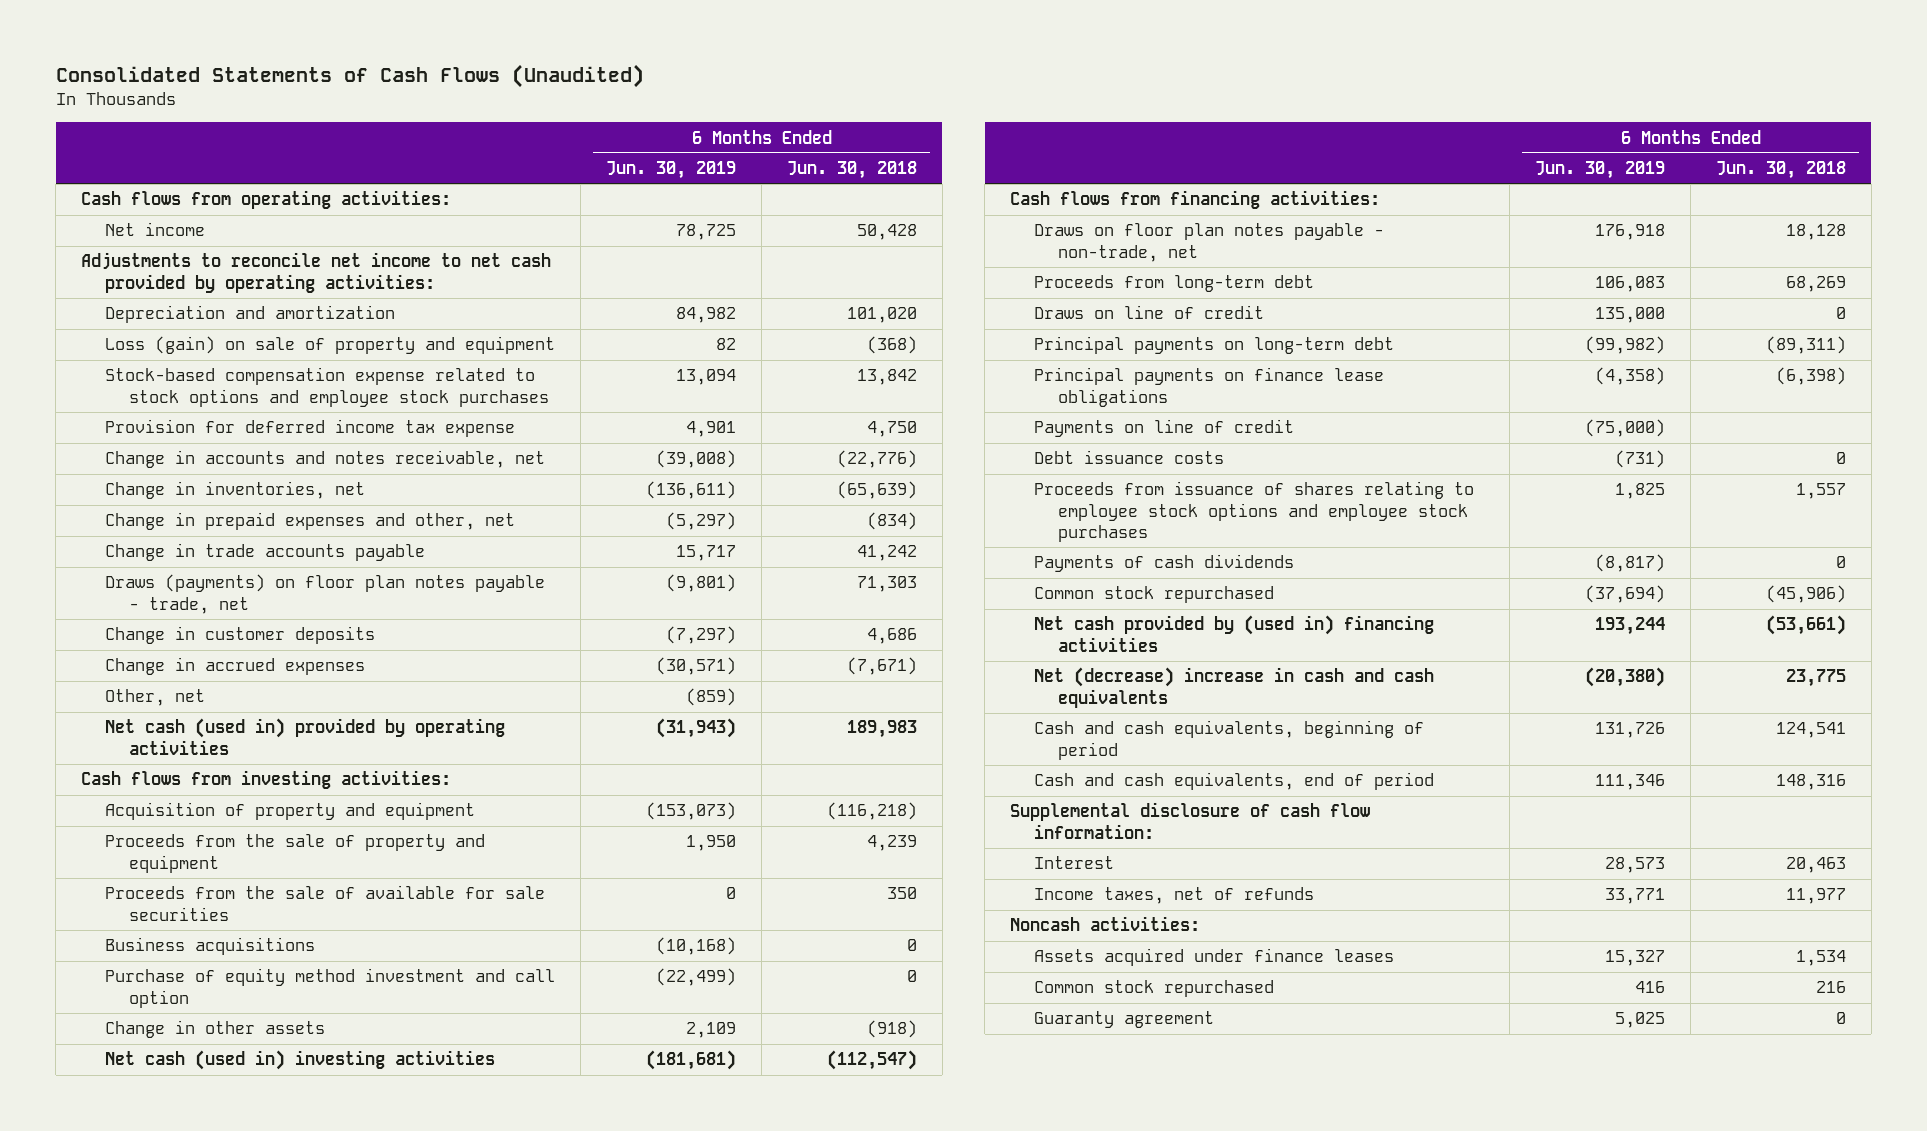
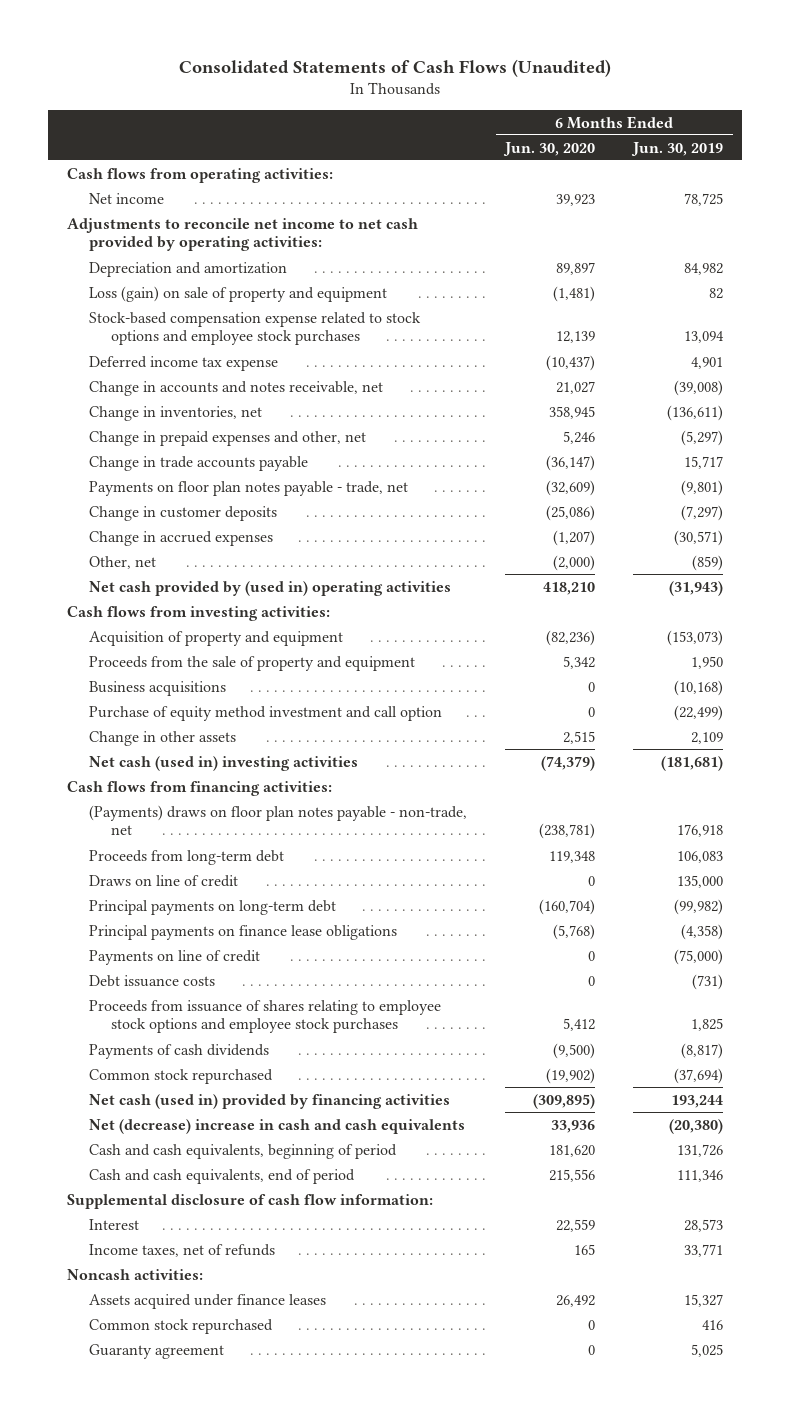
[786,161,917,180] Jun. 30, 2018 -> none
none -> [503,141,596,156] Jun. 30, 2020
[105,419,516,438] Provision for deferred income tax expense -> [89,355,279,371] Deferred income tax expense
[105,574,546,614] Draws (payments) on floor plan notes payable - trade, net -> [89,480,409,496] Payments on floor plan notes payable - trade, net
[105,718,506,755] Net cash (used in) provided by operating activities -> [89,580,452,596] Net cash provided by (used in) operating activities
[105,885,546,921] Proceeds from the sale of available for sale securities -> none
[1034,223,1385,262] Draws on floor plan notes payable - non-trade, net -> [89,804,468,836] (Payments) draws on floor plan notes payable - non-trade, net
[1034,615,1435,652] Net cash provided by (used in) financing activities -> [89,1093,451,1109] Net cash (used in) provided by financing activities

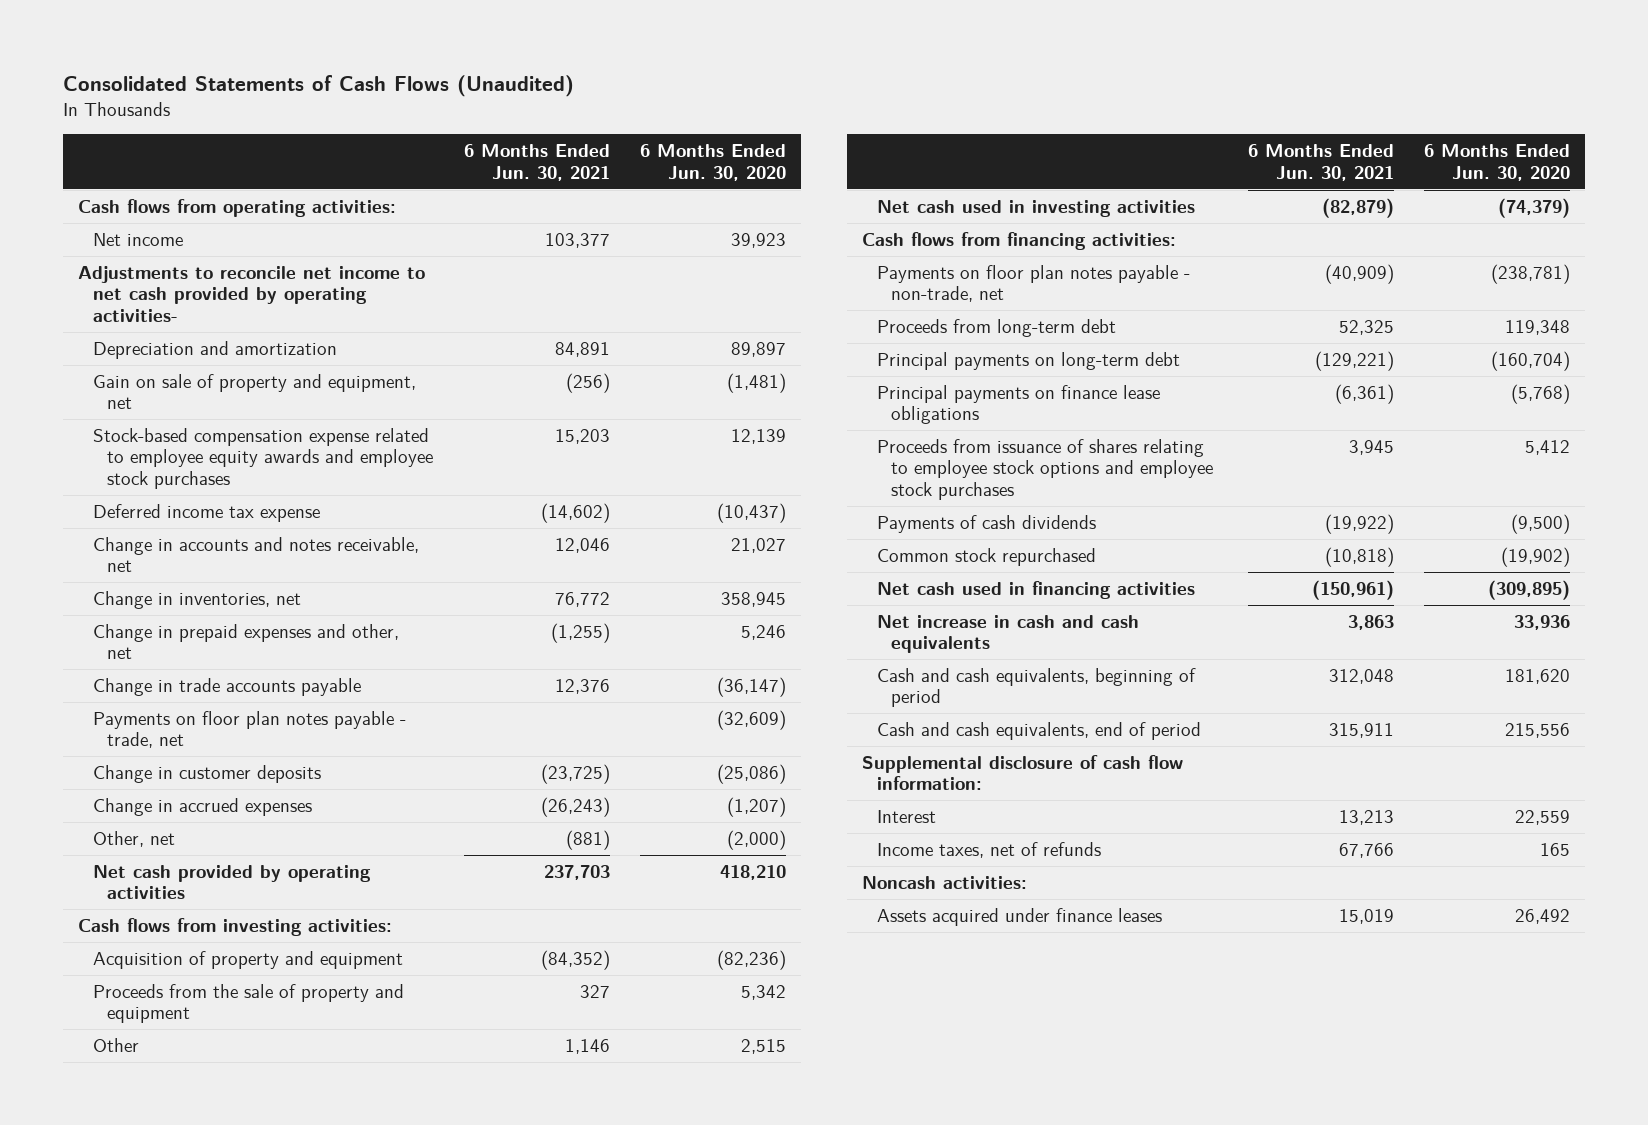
[631,141,724,156] Jun. 30, 2019 -> none
none -> [463,143,610,181] 6 Months Ended Jun. 30, 2021
[67,217,419,252] Adjustments to reconcile net income to net cash provided by operating activities: -> [77,265,425,323] Adjustments to reconcile net income to net cash provided by operating activities-
[89,285,388,302] Loss (gain) on sale of property and equipment -> [92,373,416,410] Gain on sale of property and equipment, net
[89,311,422,346] Stock-based compensation expense related to stock options and employee stock purchases -> [92,427,434,490] Stock-based compensation expense related to employee equity awards and employee stock purchases
[89,580,452,596] Net cash provided by (used in) operating activities -> [92,864,371,900] Net cash provided by operating activities
[89,680,227,696] Business acquisitions -> none
[89,705,443,721] Purchase of equity method investment and call option -> none
[89,730,237,746] Change in other assets -> [92,1037,139,1052] Other
[89,755,359,771] Net cash (used in) investing activities -> [876,199,1195,217] Net cash used in investing activities
[89,804,468,836] (Payments) draws on floor plan notes payable - non-trade, net -> [876,264,1190,303] Payments on floor plan notes payable - non-trade, net
[89,874,239,887] Draws on line of credit -> none
[89,949,261,965] Payments on line of credit -> none
[89,974,216,987] Debt issuance costs -> none
[89,1093,451,1109] Net cash (used in) provided by financing activities -> [876,580,1195,599] Net cash used in financing activities
[89,1118,466,1134] Net (decrease) increase in cash and cash equivalents -> [876,614,1139,654] Net increase in cash and cash equivalents
[89,1318,274,1334] Common stock repurchased -> none
[89,1343,225,1359] Guaranty agreement -> none

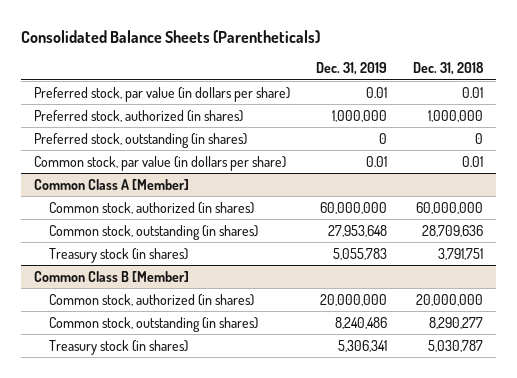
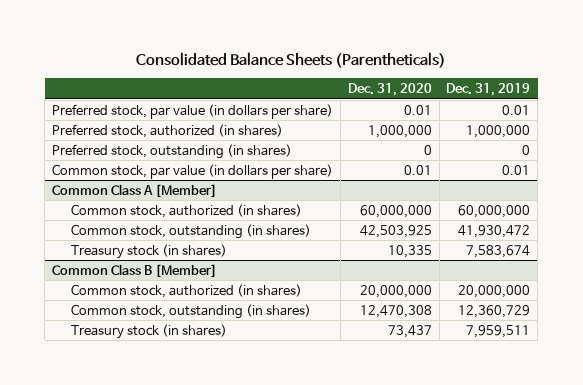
[412,62,484,76] Dec. 31, 2018 -> none
none -> [347,83,432,97] Dec. 31, 2020
[327,224,387,237] 27,953,648 -> [458,224,531,238] 41,930,472
[332,247,387,260] 5,055,783 -> [466,244,531,258] 7,583,674
[334,316,387,329] 8,240,486 -> [458,304,531,318] 12,360,729
[337,339,387,352] 5,306,341 -> [466,324,531,338] 7,959,511

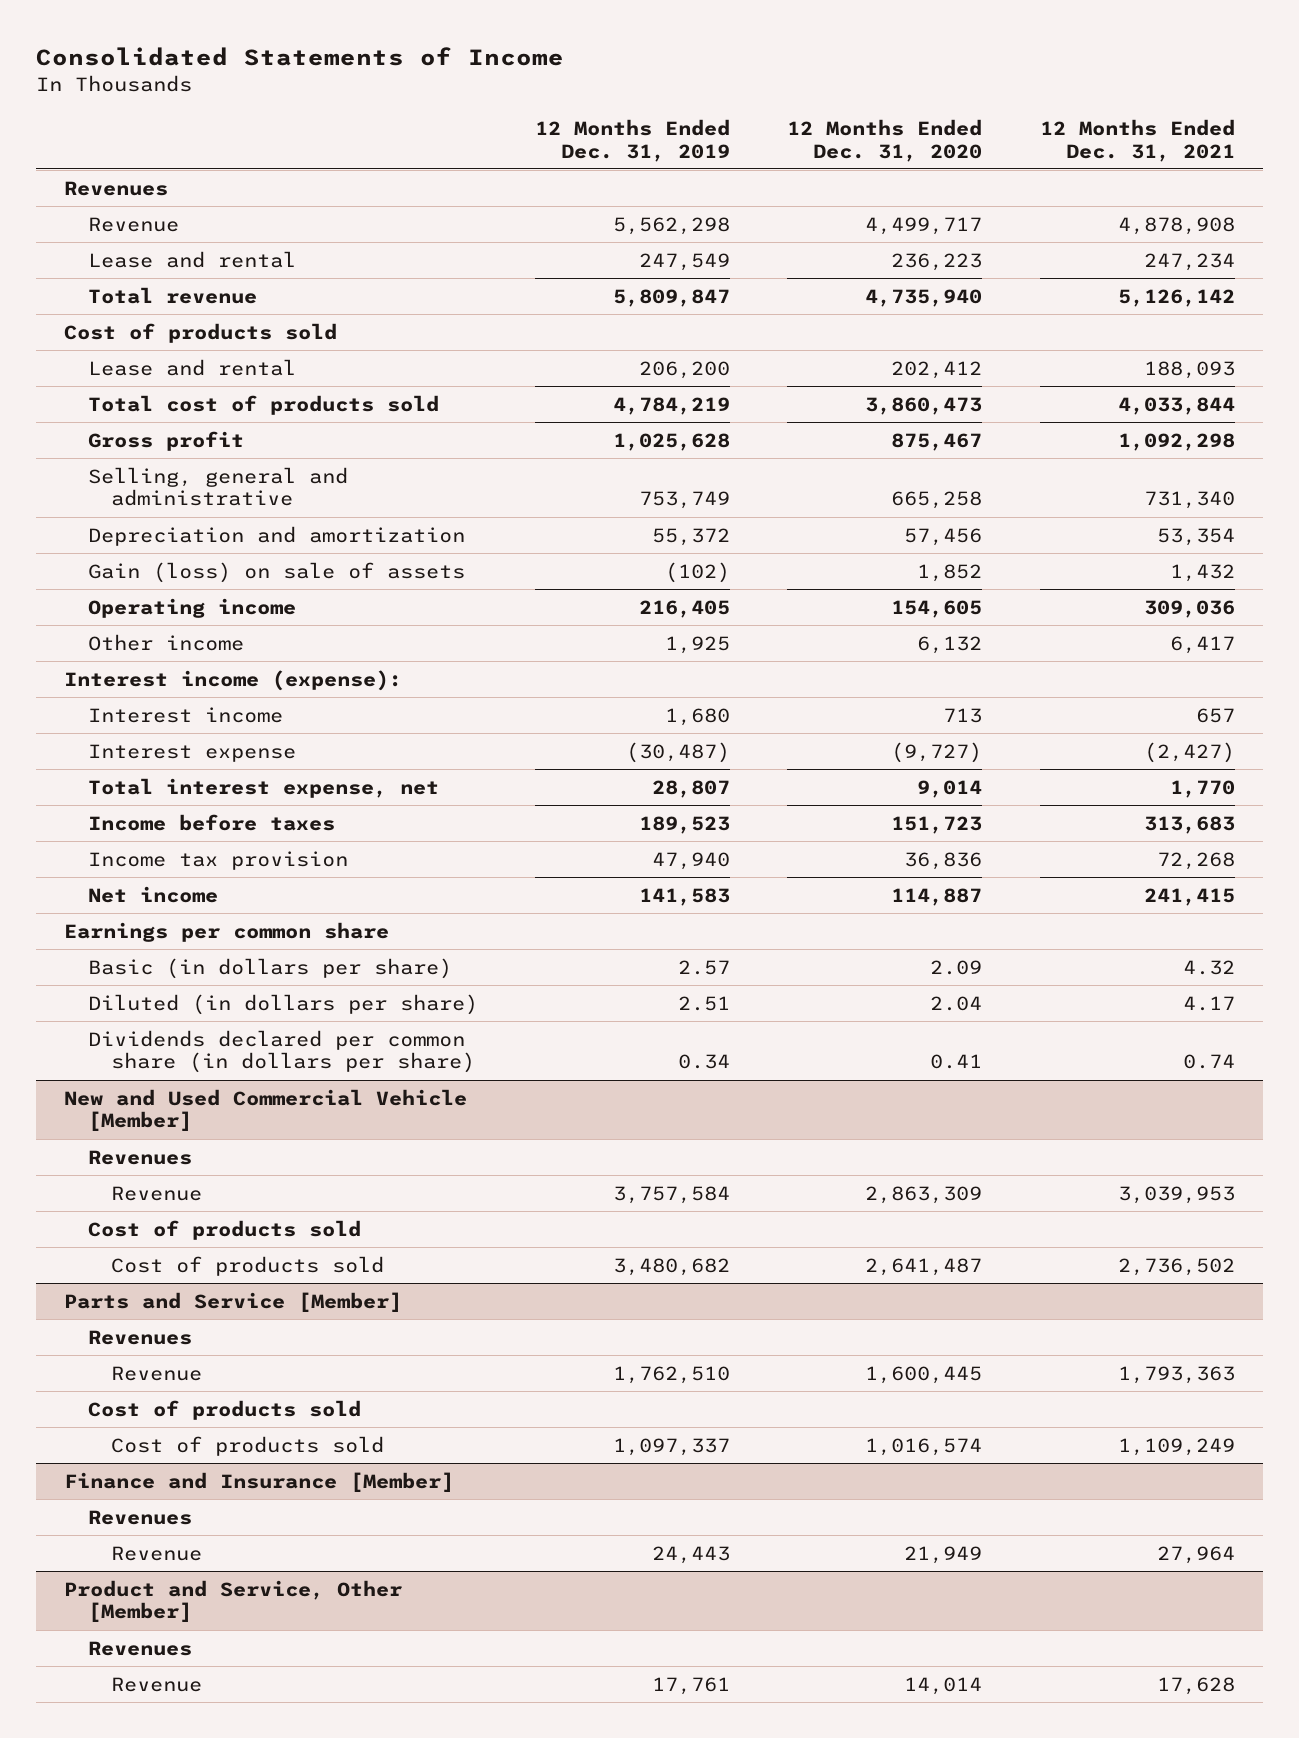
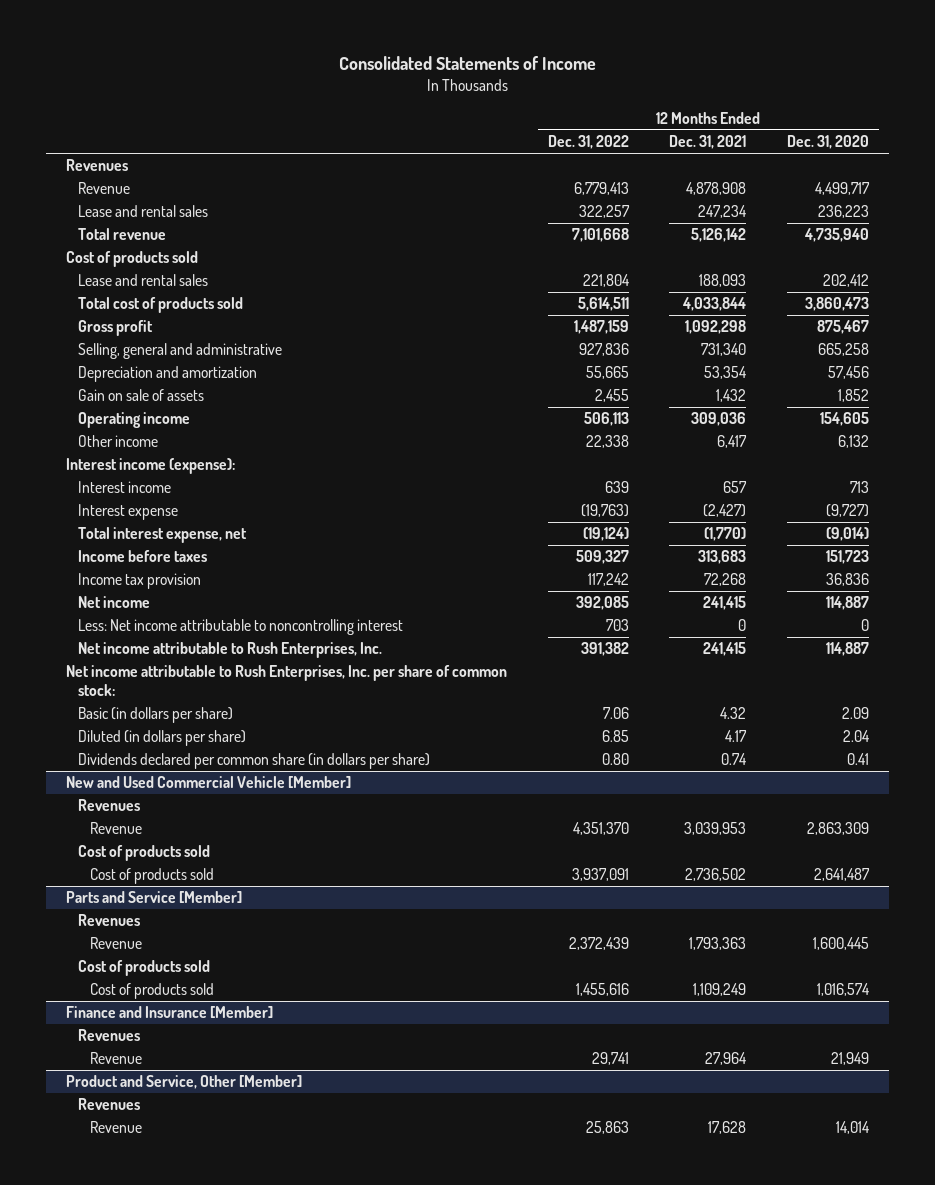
[535,118,731,162] 12 Months Ended Dec. 31, 2019 -> none
none -> [547,135,629,150] Dec. 31, 2022
[87,250,296,268] Lease and rental -> [78,205,209,218] Lease and rental sales
[87,358,296,376] Lease and rental -> [78,274,209,287] Lease and rental sales
[87,561,465,583] Gain (loss) on sale of assets -> [78,389,205,402] Gain on sale of assets
[917,779,983,798] 9,014 -> [825,527,869,542] (9,014)
[1169,779,1235,798] 1,770 -> [704,527,747,542] (1,770)
none -> [78,619,404,636] Less: Net income attributable to noncontrolling interest
none -> [78,642,383,659] Net income attributable to Rush Enterprises, Inc.
[64,921,390,942] Earnings per common share -> [66,665,508,696] Net income attributable to Rush Enterprises, Inc. per share of common stock:

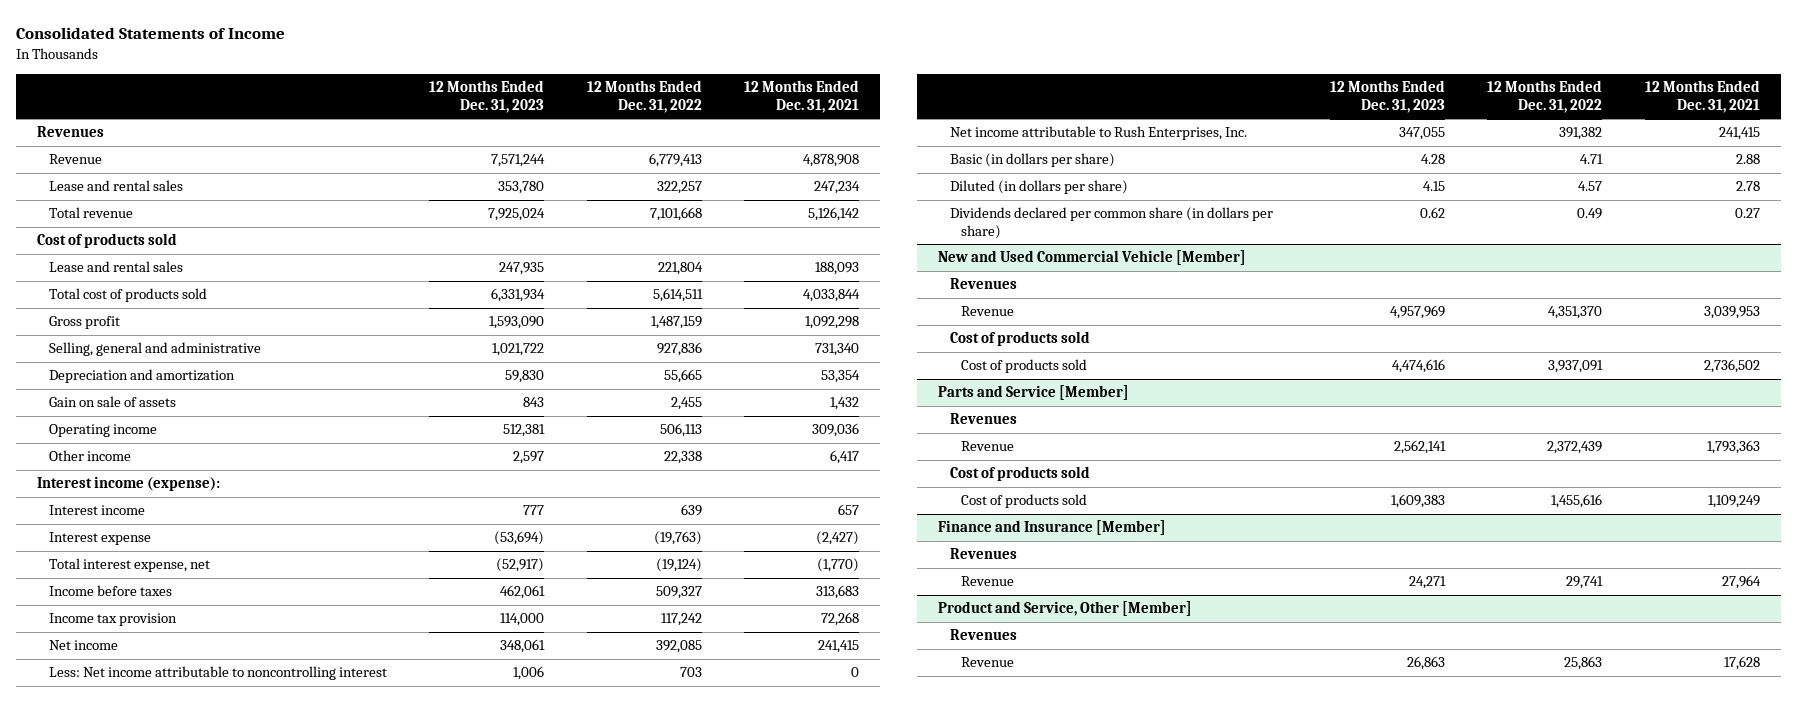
[786,135,869,150] Dec. 31, 2020 -> none
none -> [429,80,545,113] 12 Months Ended Dec. 31, 2023
[66,665,508,696] Net income attributable to Rush Enterprises, Inc. per share of common stock: -> none
[602,707,629,720] 7.06 -> [1580,154,1604,165] 4.71
[720,707,747,720] 4.32 -> [1735,154,1760,165] 2.88
[601,730,629,743] 6.85 -> [1578,181,1603,192] 4.57
[725,730,748,743] 4.17 -> [1735,181,1760,192] 2.78
[601,753,629,766] 0.80 -> [1577,208,1603,220] 0.49
[721,753,748,766] 0.74 -> [1734,208,1760,219] 0.27

